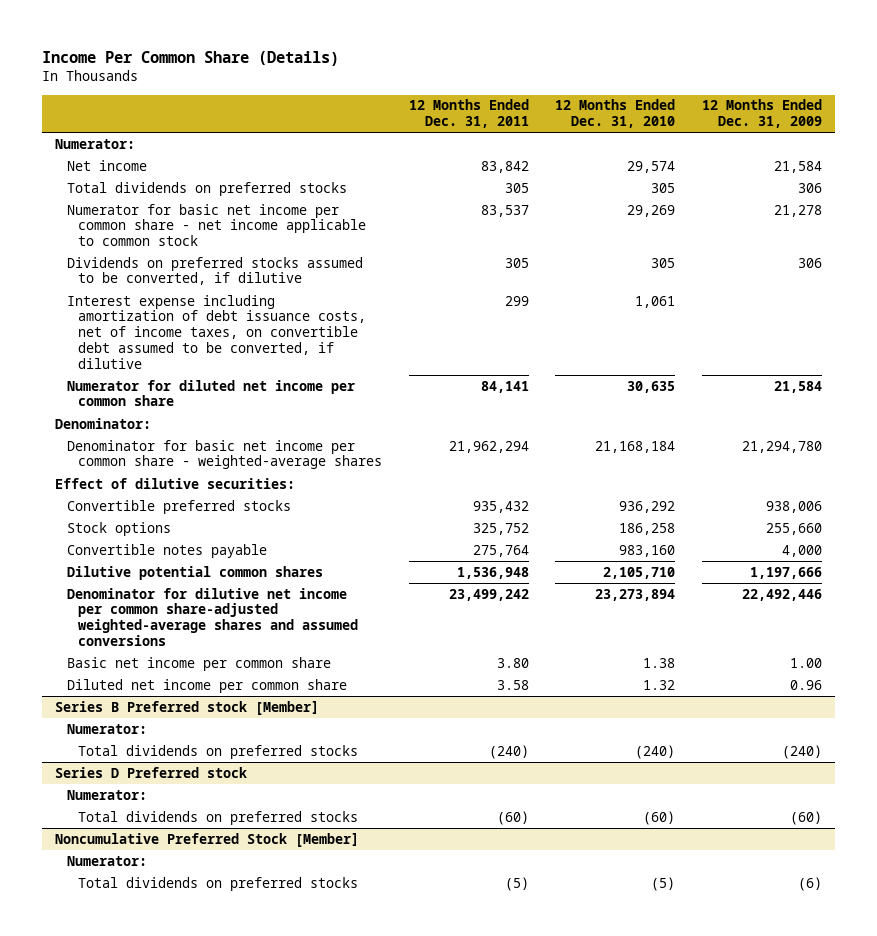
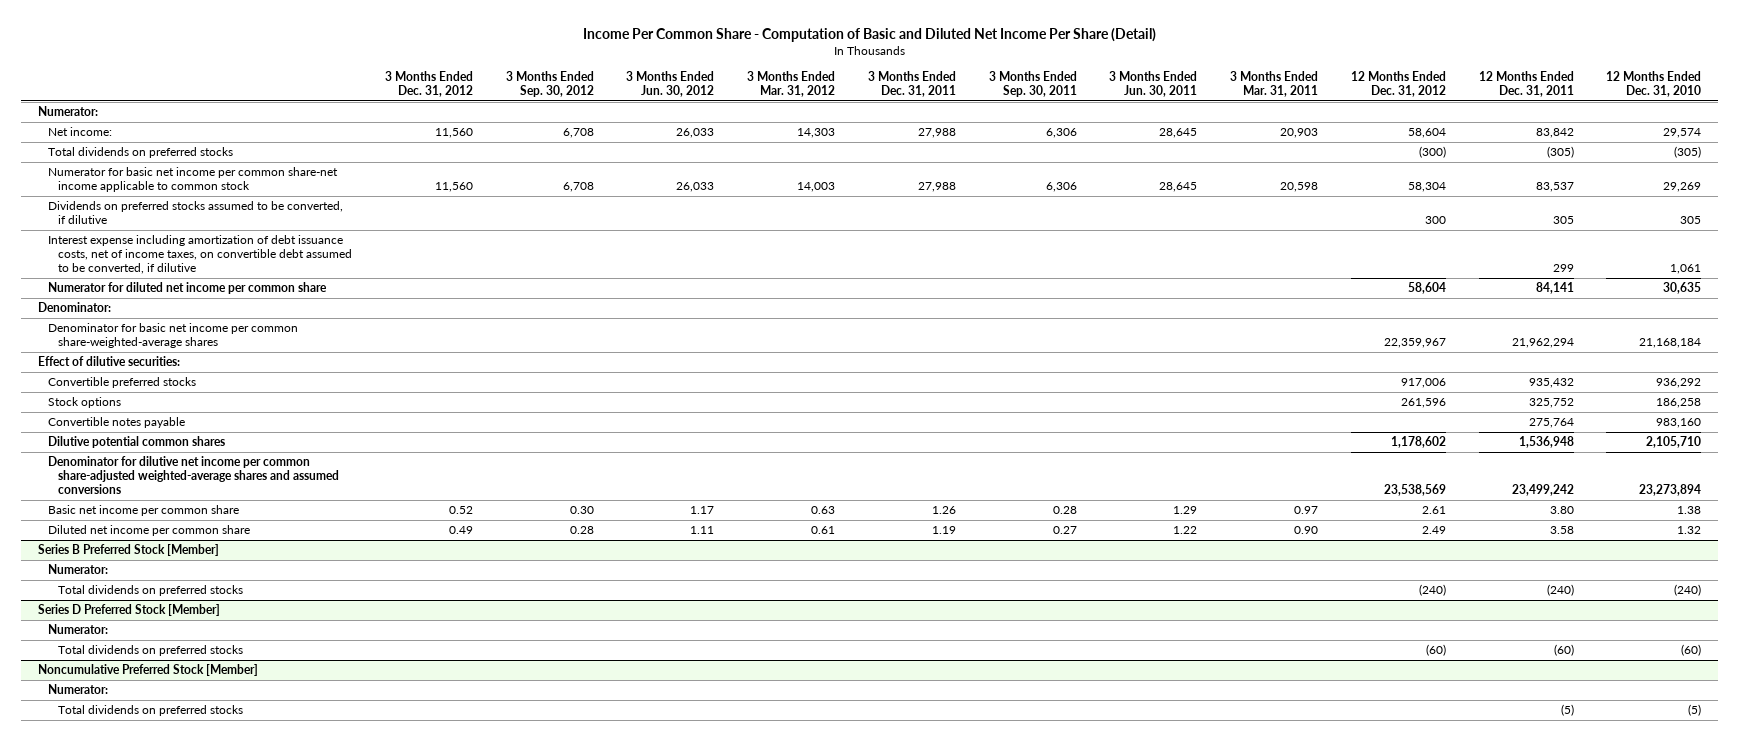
[41,50,339,66] Income Per Common Share (Details) -> [582,28,1156,43] Income Per Common Share - Computation of Basic and Diluted Net Income Per Share (Detail)
[701,99,822,129] 12 Months Ended Dec. 31, 2009 -> none
none -> [384,71,473,98] 3 Months Ended Dec. 31, 2012
none -> [505,71,594,98] 3 Months Ended Sep. 30, 2012
none -> [626,71,715,98] 3 Months Ended Jun. 30, 2012
none -> [747,71,836,98] 3 Months Ended Mar. 31, 2012
none -> [867,71,956,98] 3 Months Ended Dec. 31, 2011
none -> [988,71,1077,98] 3 Months Ended Sep. 30, 2011
none -> [1109,71,1198,98] 3 Months Ended Jun. 30, 2011
none -> [1230,71,1319,98] 3 Months Ended Mar. 31, 2011
none -> [1350,71,1446,98] 12 Months Ended Dec. 31, 2012
[66,159,147,171] Net income -> [47,127,112,137] Net income:
[504,182,529,193] 305 -> [1546,146,1574,159] (305)
[651,182,676,193] 305 -> [1674,146,1702,159] (305)
[66,203,367,247] Numerator for basic net income per common share - net income applicable to common stock -> [47,167,338,193] Numerator for basic net income per common share-net income applicable to common stock
[66,439,383,470] Denominator for basic net income per common share - weighted-average shares -> [47,323,298,349] Denominator for basic net income per common share-weighted-average shares
[55,700,320,715] Series B Preferred stock [Member] -> [37,544,219,557] Series B Preferred Stock [Member]
[55,766,248,778] Series D Preferred stock -> [37,604,220,617] Series D Preferred Stock [Member]

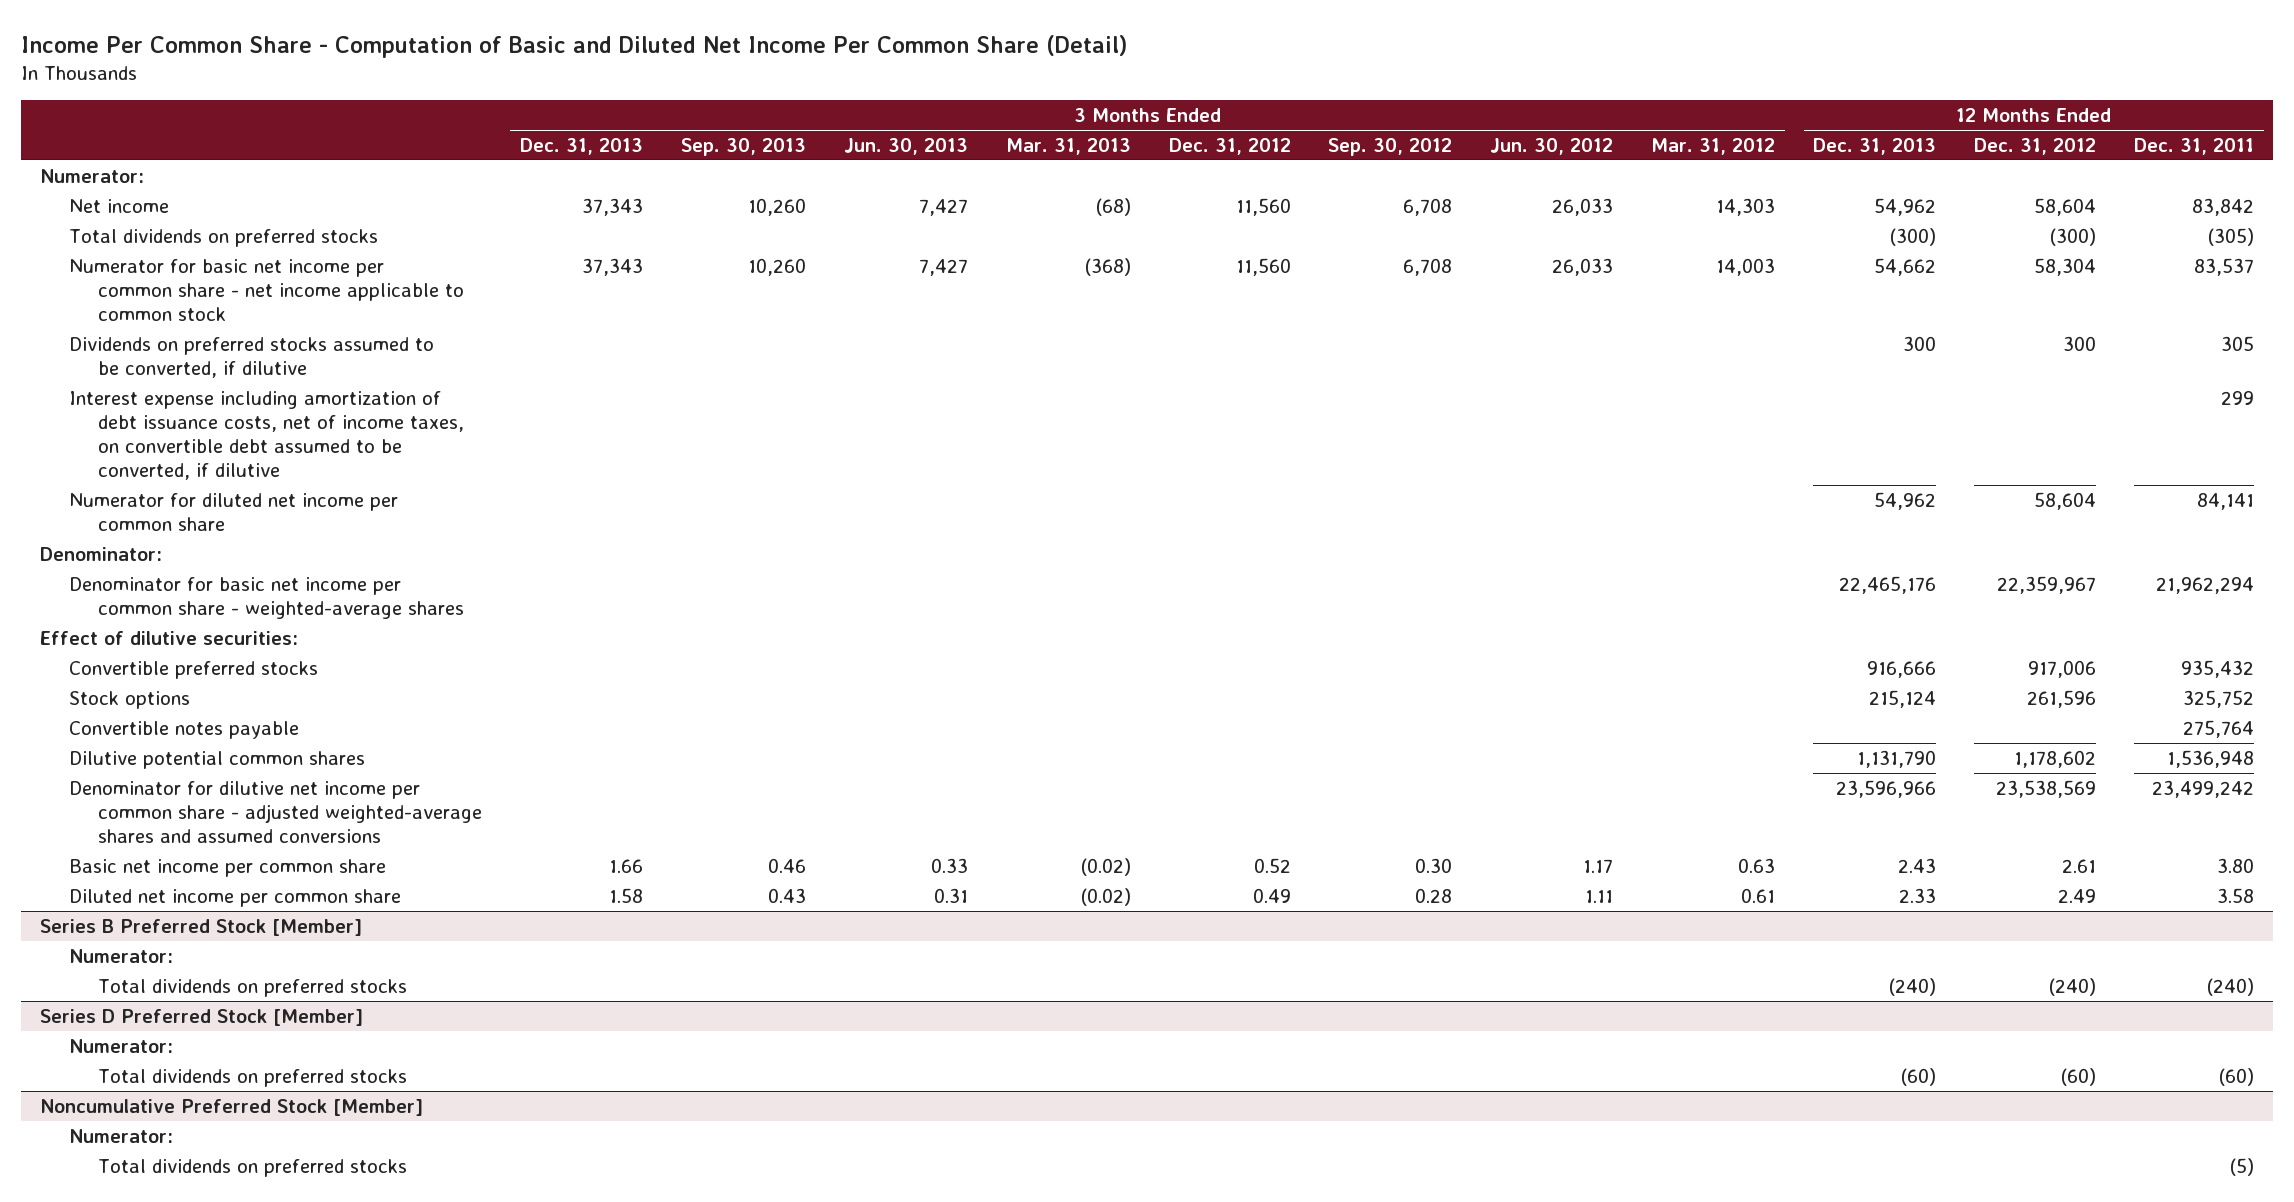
[582,28,1156,43] Income Per Common Share - Computation of Basic and Diluted Net Income Per Share (Detail) -> [21,34,1128,58] Income Per Common Share - Computation of Basic and Diluted Net Income Per Common Share (Detail)
[867,71,956,98] 3 Months Ended Dec. 31, 2011 -> none
[988,71,1077,98] 3 Months Ended Sep. 30, 2011 -> none
[1109,71,1198,98] 3 Months Ended Jun. 30, 2011 -> none
[1230,71,1319,98] 3 Months Ended Mar. 31, 2011 -> none
[1606,71,1702,98] 12 Months Ended Dec. 31, 2010 -> none
none -> [519,137,643,155] Dec. 31, 2013
none -> [680,137,806,156] Sep. 30, 2013
none -> [843,137,968,155] Jun. 30, 2013
none -> [1005,137,1131,155] Mar. 31, 2013
none -> [1813,137,1937,155] Dec. 31, 2013
[47,127,112,137] Net income: -> [69,198,170,213] Net income
[47,167,338,193] Numerator for basic net income per common share-net income applicable to common stock -> [69,258,464,321] Numerator for basic net income per common share - net income applicable to common stock
[47,323,298,349] Denominator for basic net income per common share-weighted-average shares -> [69,576,464,619] Denominator for basic net income per common share - weighted-average shares
[47,456,340,495] Denominator for dilutive net income per common share-adjusted weighted-average shares and assumed conversions -> [69,780,482,843] Denominator for dilutive net income per common share - adjusted weighted-average shares and assumed conversions

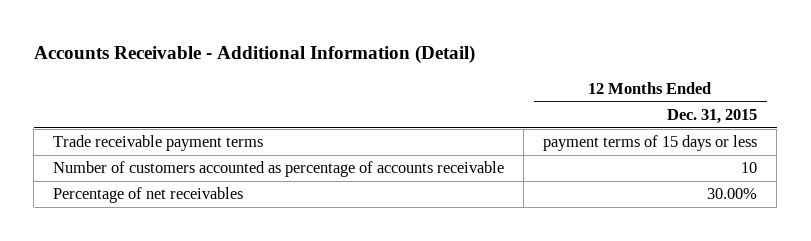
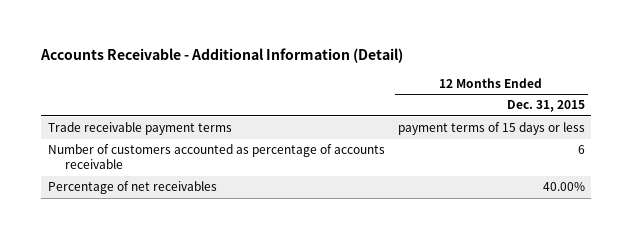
[741,162,758,174] 10 -> [577,145,585,155] 6
[707,188,758,200] 30.00% -> [542,182,585,192] 40.00%

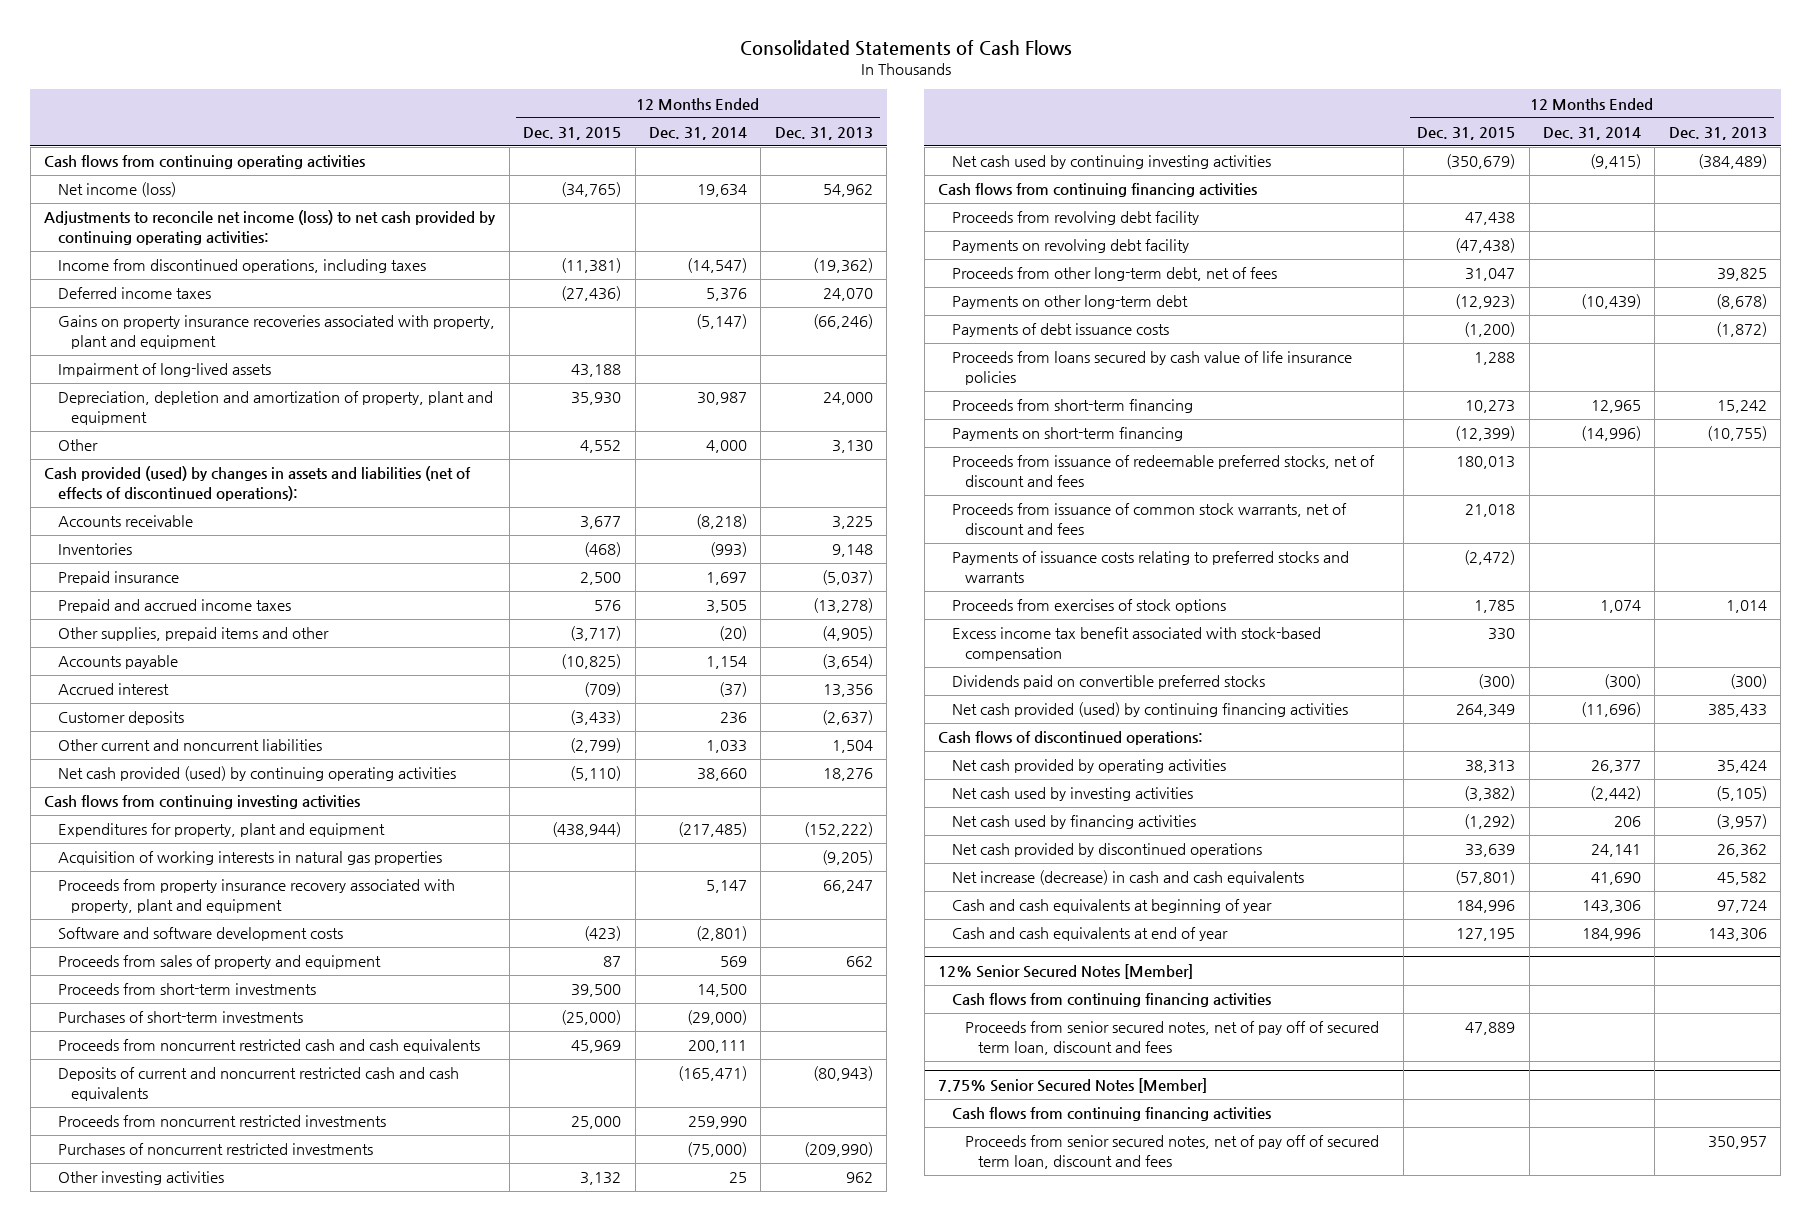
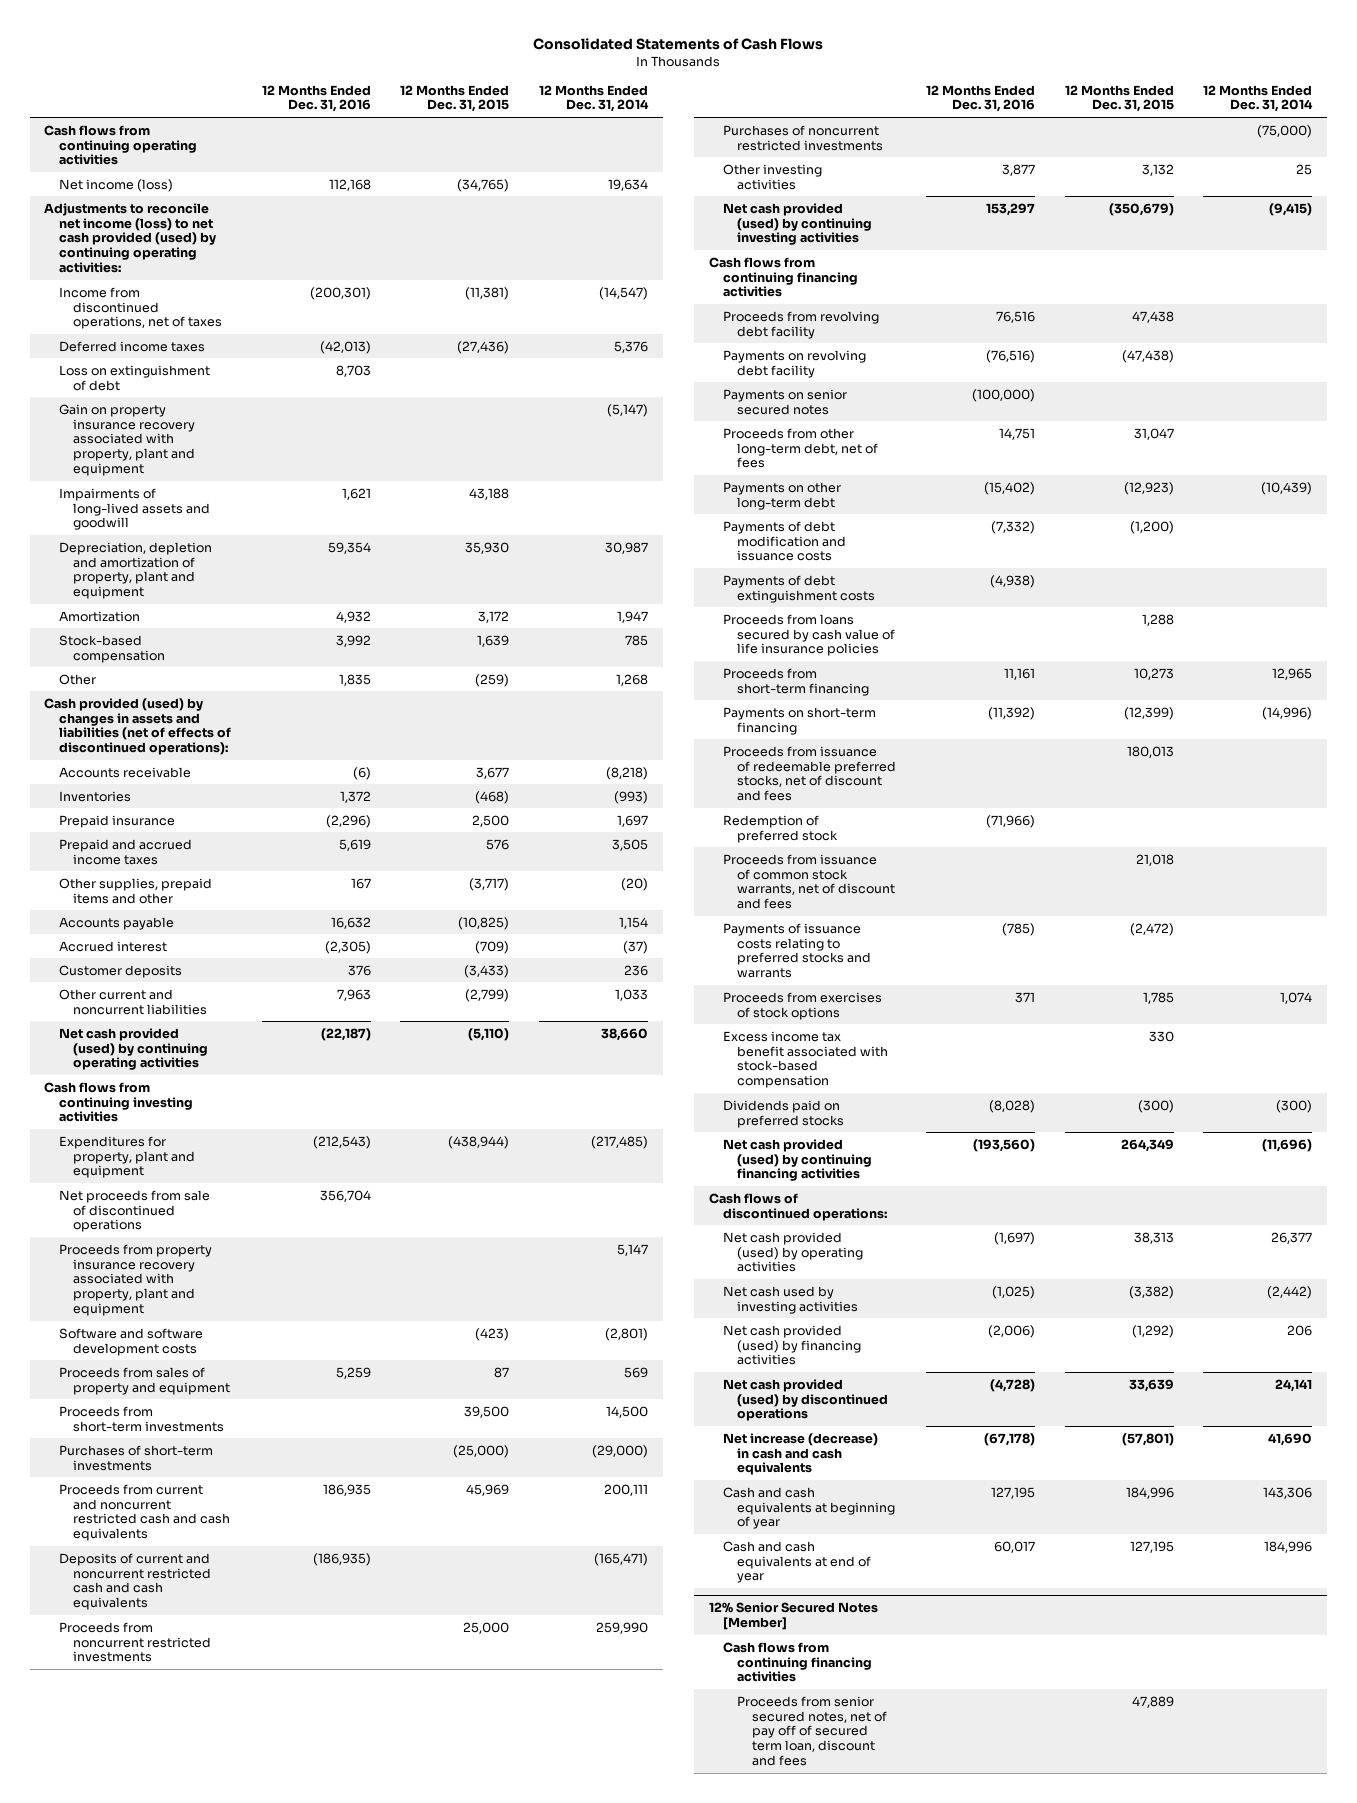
[774,126,873,140] Dec. 31, 2013 -> none
none -> [261,84,371,113] 12 Months Ended Dec. 31, 2016
[44,210,497,245] Adjustments to reconcile net income (loss) to net cash provided by continuing operating activities: -> [44,202,216,274] Adjustments to reconcile net income (loss) to net cash provided (used) by continuing operating activities:
[57,259,426,274] Income from discontinued operations, including taxes -> [58,286,223,330] Income from discontinued operations, net of taxes
none -> [58,364,210,391] Loss on extinguishment of debt
[57,315,495,349] Gains on property insurance recoveries associated with property, plant and equipment -> [58,403,196,477] Gain on property insurance recovery associated with property, plant and equipment
[57,363,271,378] Impairment of long-lived assets -> [58,487,211,531] Impairments of long-lived assets and goodwill
none -> [58,610,140,622] Amortization
none -> [58,634,166,663] Stock-based compensation
[580,440,622,454] 4,552 -> [475,673,510,687] (259)
[706,440,748,454] 4,000 -> [616,673,649,686] 1,268
[57,851,442,866] Acquisition of working interests in natural gas properties -> none
none -> [58,1189,210,1233] Net proceeds from sale of discontinued operations
[57,1039,480,1054] Proceeds from noncurrent restricted cash and cash equivalents -> [58,1483,231,1542] Proceeds from current and noncurrent restricted cash and cash equivalents
[951,155,1271,170] Net cash used by continuing investing activities -> [722,202,873,246] Net cash provided (used) by continuing investing activities
none -> [722,388,847,415] Payments on senior secured notes
[951,323,1169,338] Payments of debt issuance costs -> [722,520,847,562] Payments of debt modification and issuance costs
none -> [722,574,876,603] Payments of debt extinguishment costs
none -> [722,814,839,843] Redemption of preferred stock
[951,675,1265,690] Dividends paid on convertible preferred stocks -> [722,1099,845,1128] Dividends paid on preferred stocks
[951,759,1226,774] Net cash provided by operating activities -> [722,1231,864,1273] Net cash provided (used) by operating activities
[951,815,1196,830] Net cash used by financing activities -> [722,1324,862,1366] Net cash provided (used) by financing activities
[951,843,1262,858] Net cash provided by discontinued operations -> [722,1378,889,1422] Net cash provided (used) by discontinued operations
[938,1078,1208,1094] 7.75% Senior Secured Notes [Member] -> none
[951,1107,1271,1122] Cash flows from continuing financing activities -> none
[964,1135,1379,1169] Proceeds from senior secured notes, net of pay off of secured term loan, discount and fees -> none

